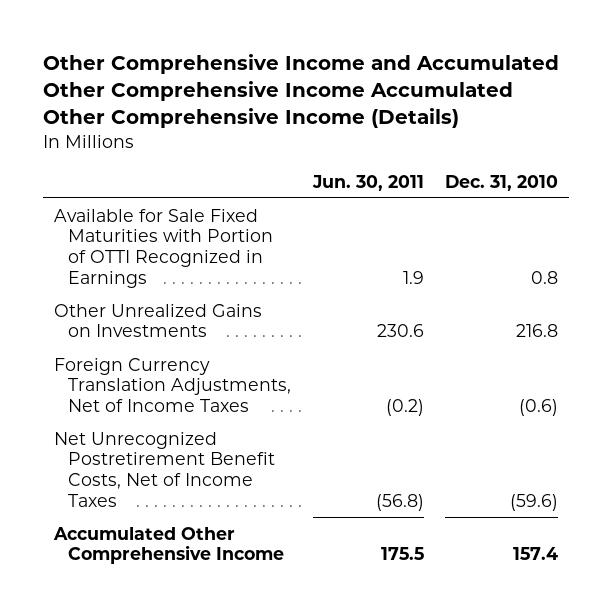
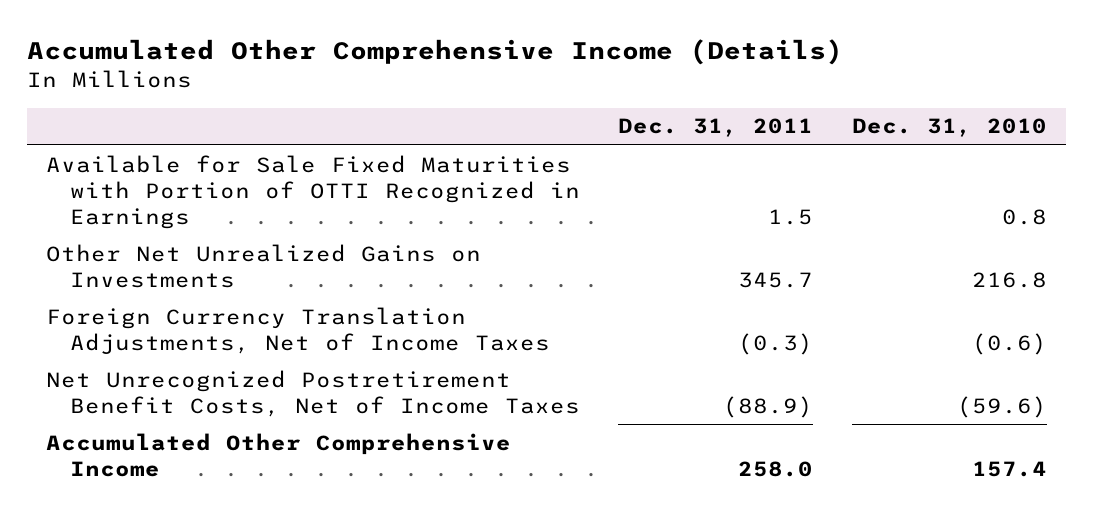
[42,53,559,129] Other Comprehensive Income and Accumulated Other Comprehensive Income Accumulated Other Comprehensive Income (Details) -> [27,39,844,66] Accumulated Other Comprehensive Income (Details)
[311,174,424,191] Jun. 30, 2011 -> none
none -> [618,118,814,138] Dec. 31, 2011
[53,303,262,338] Other Unrealized Gains on Investments -> [46,243,482,288] Other Net Unrealized Gains on Investments

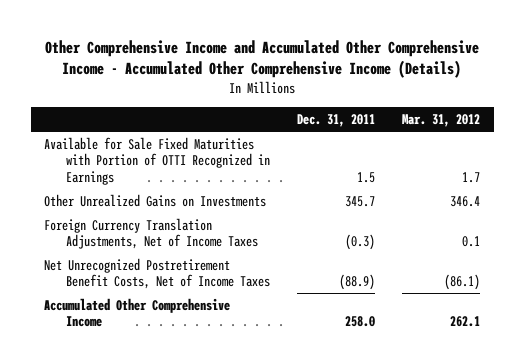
[27,39,844,66] Accumulated Other Comprehensive Income (Details) -> [45,39,480,79] Other Comprehensive Income and Accumulated Other Comprehensive Income - Accumulated Other Comprehensive Income (Details)
[851,118,1047,138] Dec. 31, 2010 -> none
none -> [402,114,481,128] Mar. 31, 2012
[46,243,482,288] Other Net Unrealized Gains on Investments -> [44,193,267,207] Other Unrealized Gains on Investments

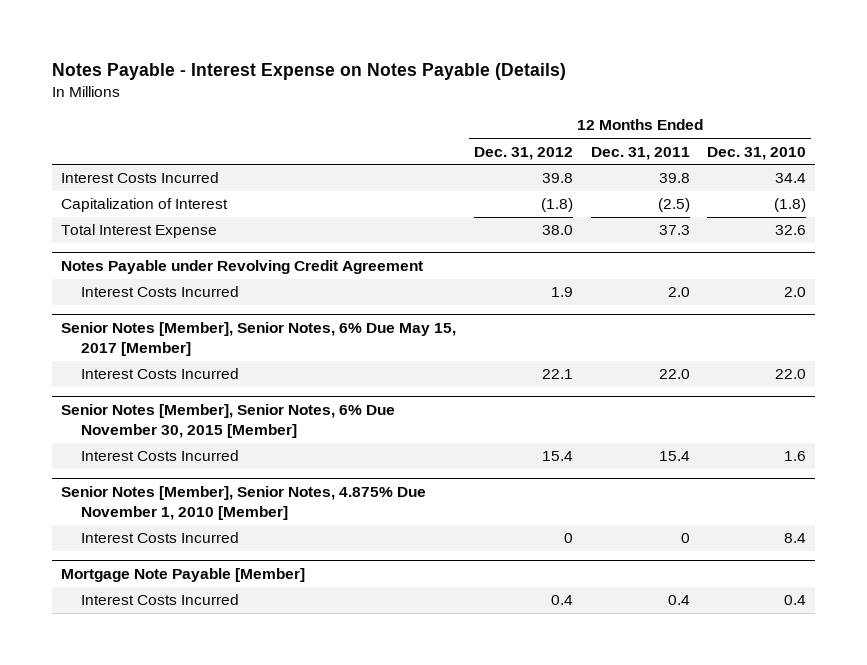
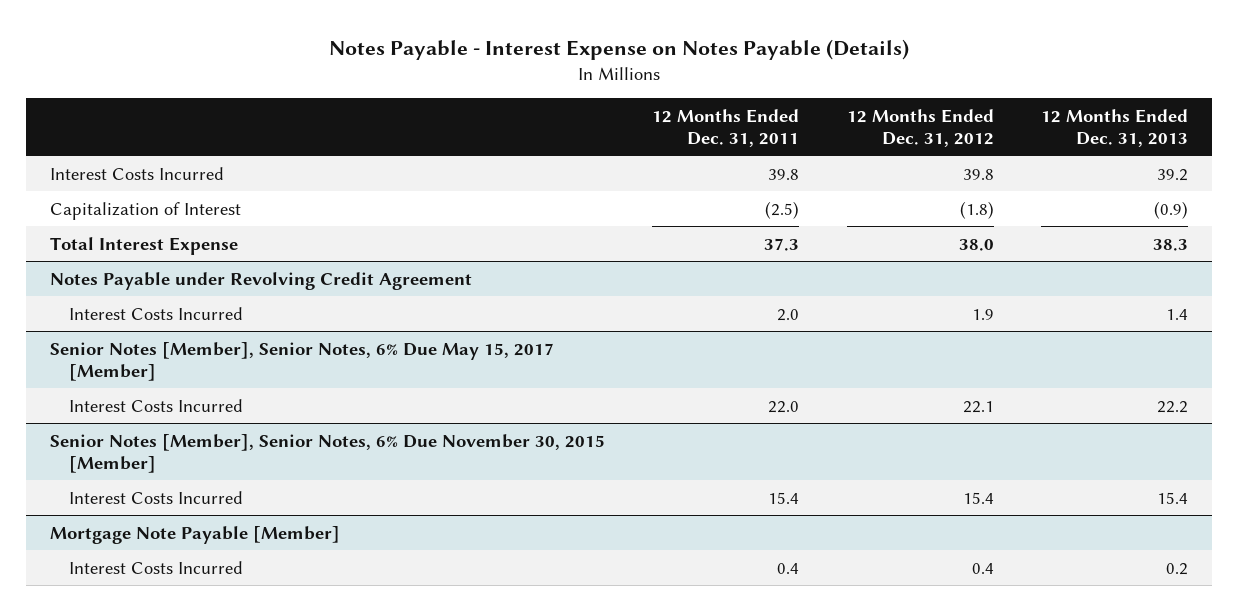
[707,146,807,160] Dec. 31, 2010 -> none
none -> [1041,108,1189,147] 12 Months Ended Dec. 31, 2013
[60,486,426,520] Senior Notes [Member], Senior Notes, 4.875% Due November 1, 2010 [Member] -> none
[80,532,239,544] Interest Costs Incurred -> none

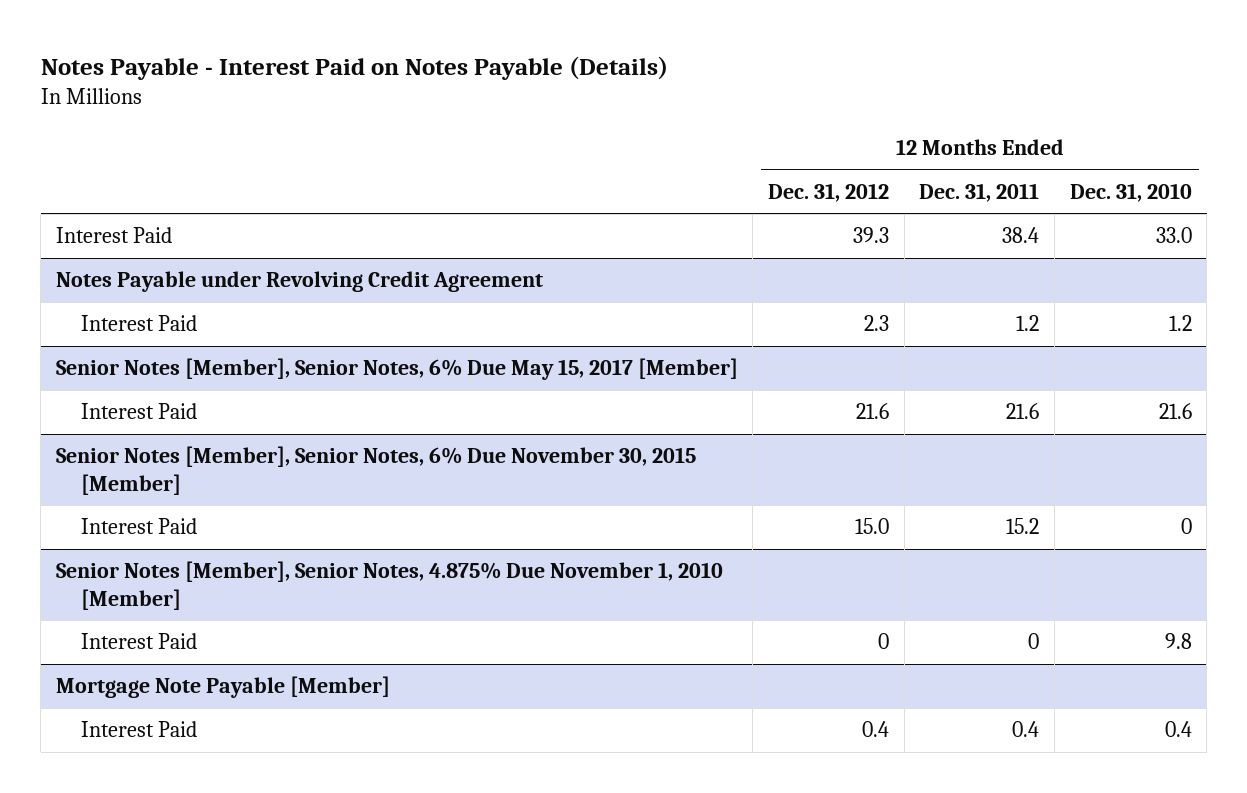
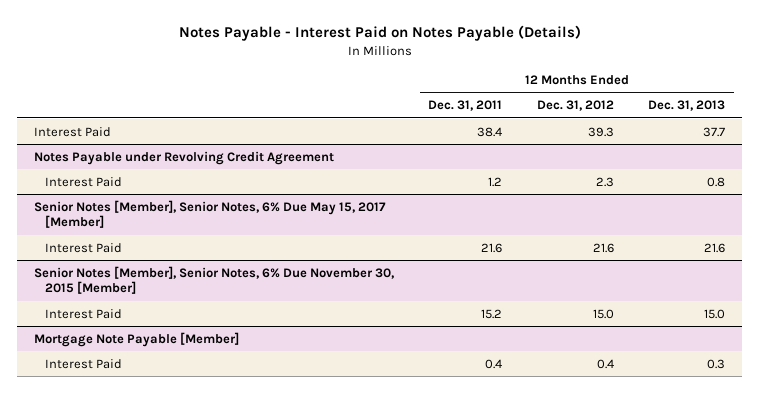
[1069,182,1192,202] Dec. 31, 2010 -> none
none -> [648,100,726,112] Dec. 31, 2013
[55,561,723,610] Senior Notes [Member], Senior Notes, 4.875% Due November 1, 2010 [Member] -> none
[80,633,197,650] Interest Paid -> none

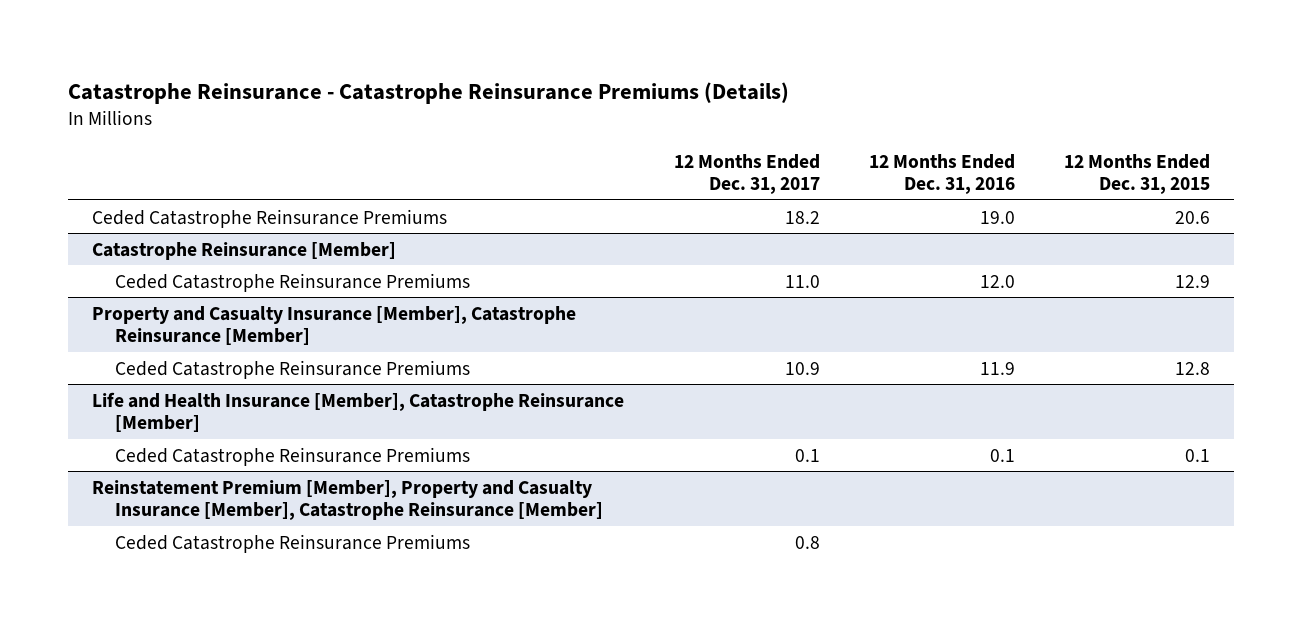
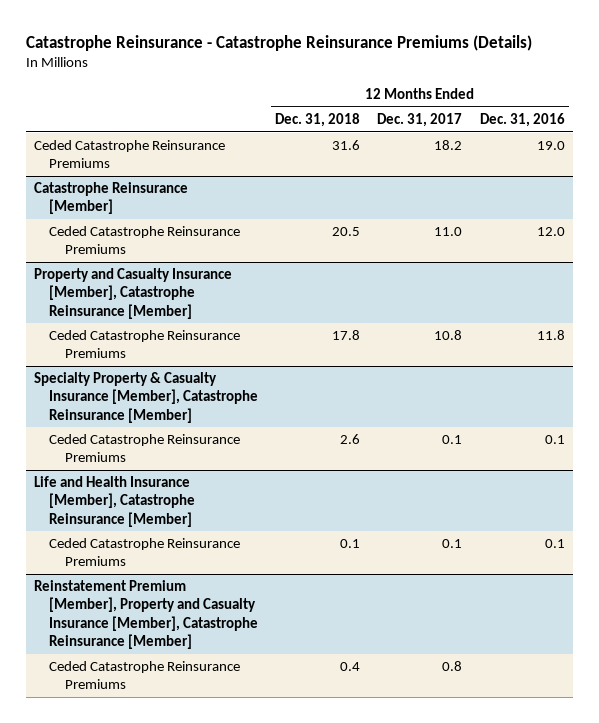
[1063,153,1210,195] 12 Months Ended Dec. 31, 2015 -> none
none -> [275,113,361,128] Dec. 31, 2018
[784,361,820,375] 10.9 -> [434,330,463,341] 10.8
[979,361,1015,375] 11.9 -> [536,330,565,341] 11.8
none -> [34,372,259,423] Specialty Property & Casualty Insurance [Member], Catastrophe Reinsurance [Member]
none -> [49,434,241,463] Ceded Catastrophe Reinsurance Premiums

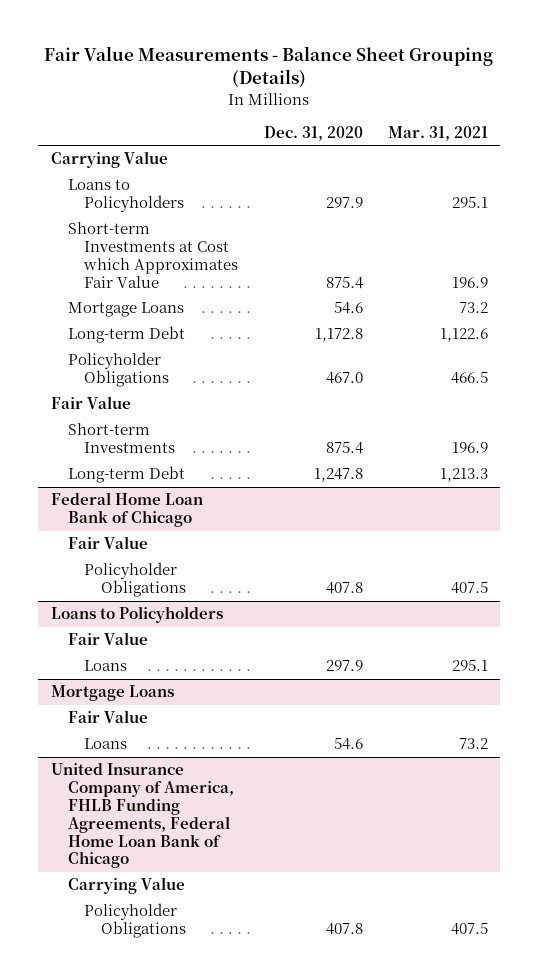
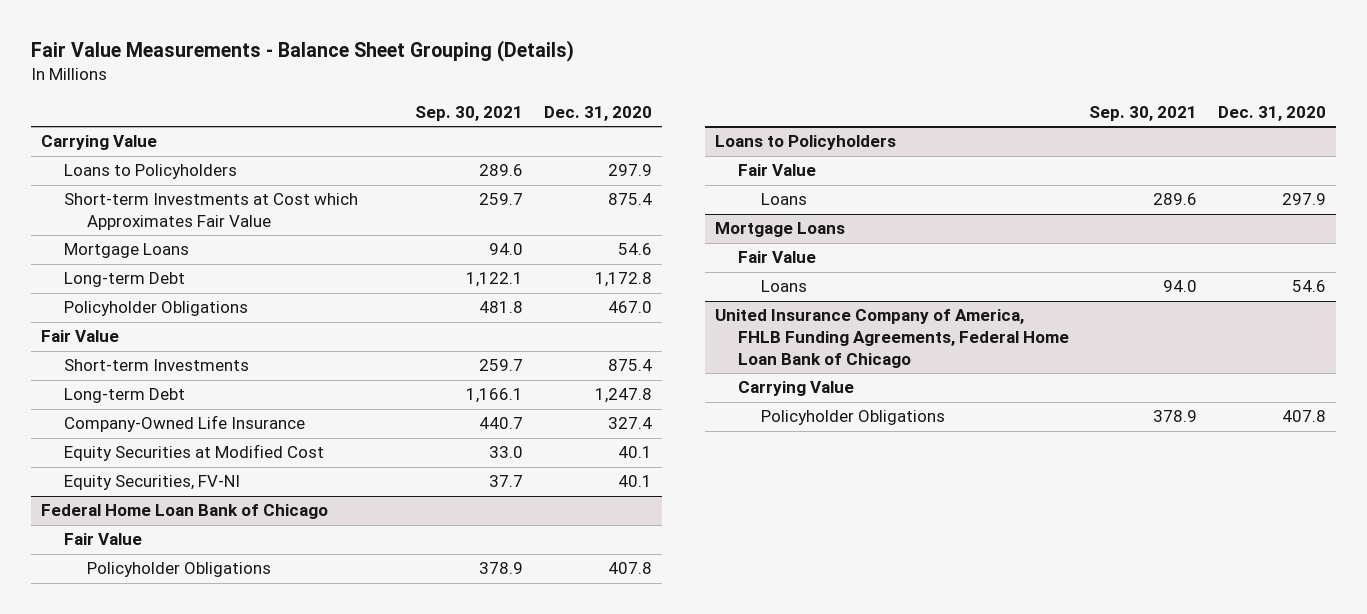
[387,125,488,141] Mar. 31, 2021 -> none
none -> [415,106,524,122] Sep. 30, 2021
none -> [63,415,305,433] Company-Owned Life Insurance
none -> [63,444,324,462] Equity Securities at Modified Cost
none -> [63,475,240,491] Equity Securities, FV-NI

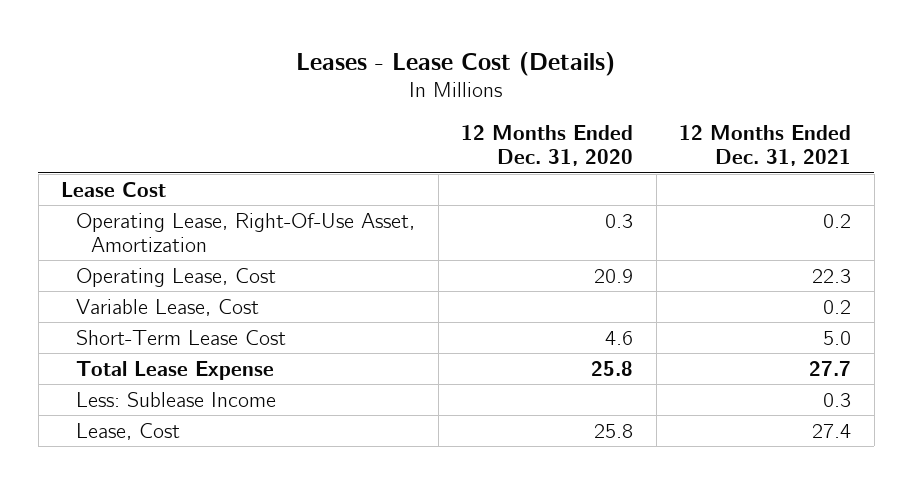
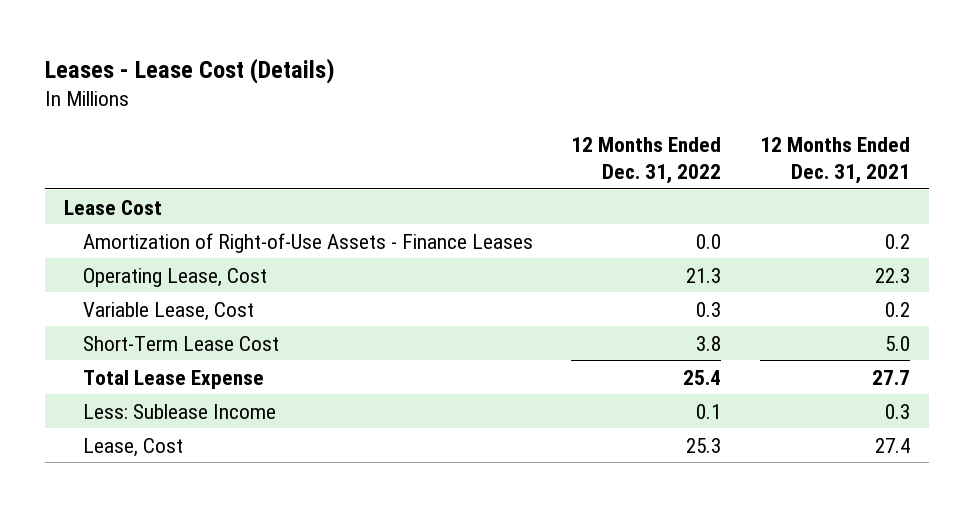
[461,125,634,167] 12 Months Ended Dec. 31, 2020 -> none
none -> [571,136,722,185] 12 Months Ended Dec. 31, 2022
[76,212,416,252] Operating Lease, Right-Of-Use Asset, Amortization -> [82,232,533,253] Amortization of Right-of-Use Assets - Finance Leases

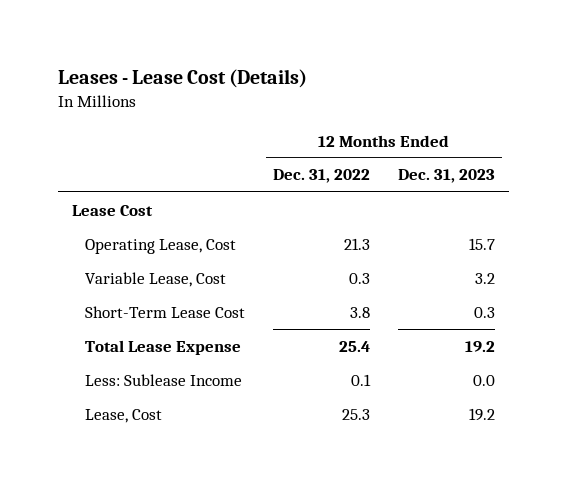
[759,136,910,185] 12 Months Ended Dec. 31, 2021 -> none
none -> [397,169,495,184] Dec. 31, 2023
[82,232,533,253] Amortization of Right-of-Use Assets - Finance Leases -> none

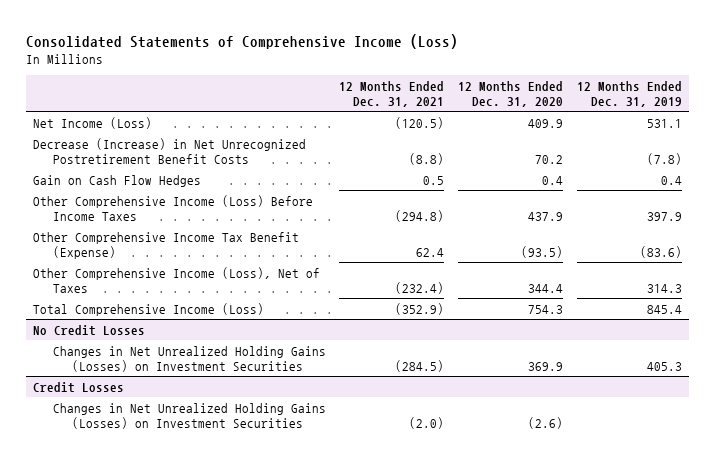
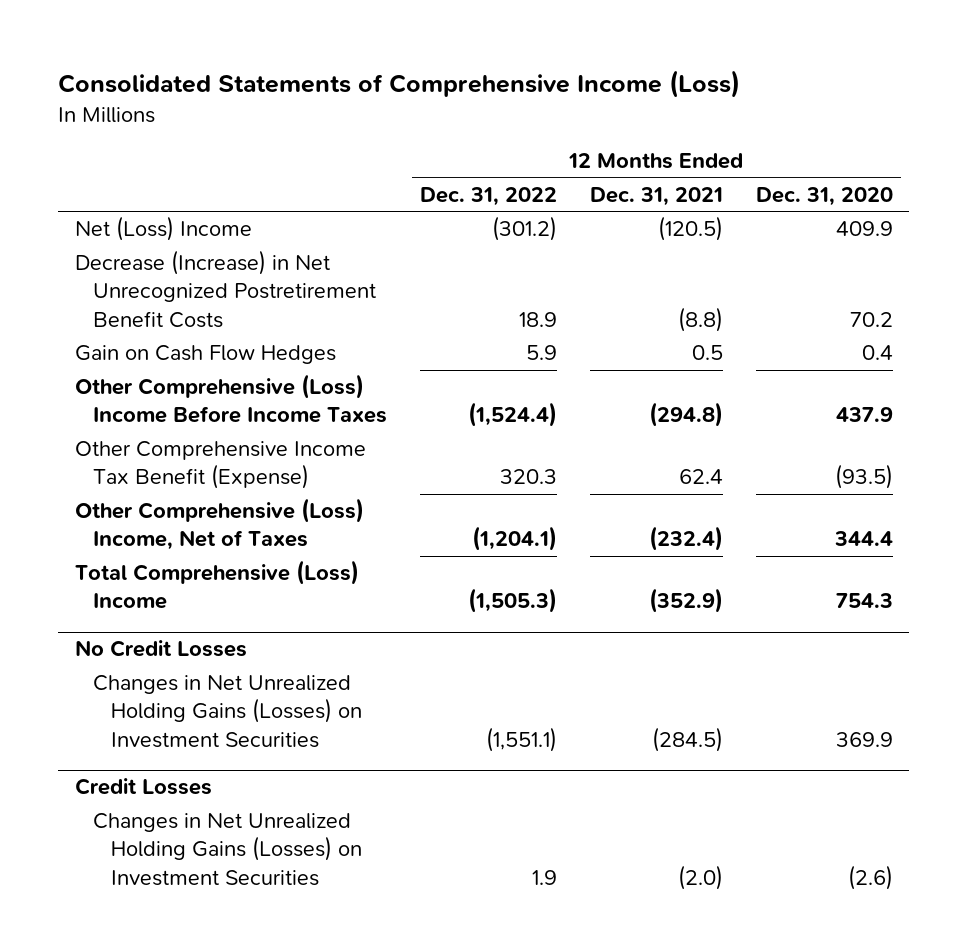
[576,80,682,107] 12 Months Ended Dec. 31, 2019 -> none
none -> [419,186,557,206] Dec. 31, 2022
[33,116,153,129] Net Income (Loss) -> [74,216,252,242] Net (Loss) Income
[33,194,314,221] Other Comprehensive Income (Loss) Before Income Taxes -> [74,374,388,424] Other Comprehensive (Loss) Income Before Income Taxes
[33,266,321,293] Other Comprehensive Income (Loss), Net of Taxes -> [74,498,364,551] Other Comprehensive (Loss) Income, Net of Taxes
[33,302,265,316] Total Comprehensive Income (Loss) -> [74,560,359,610] Total Comprehensive (Loss) Income

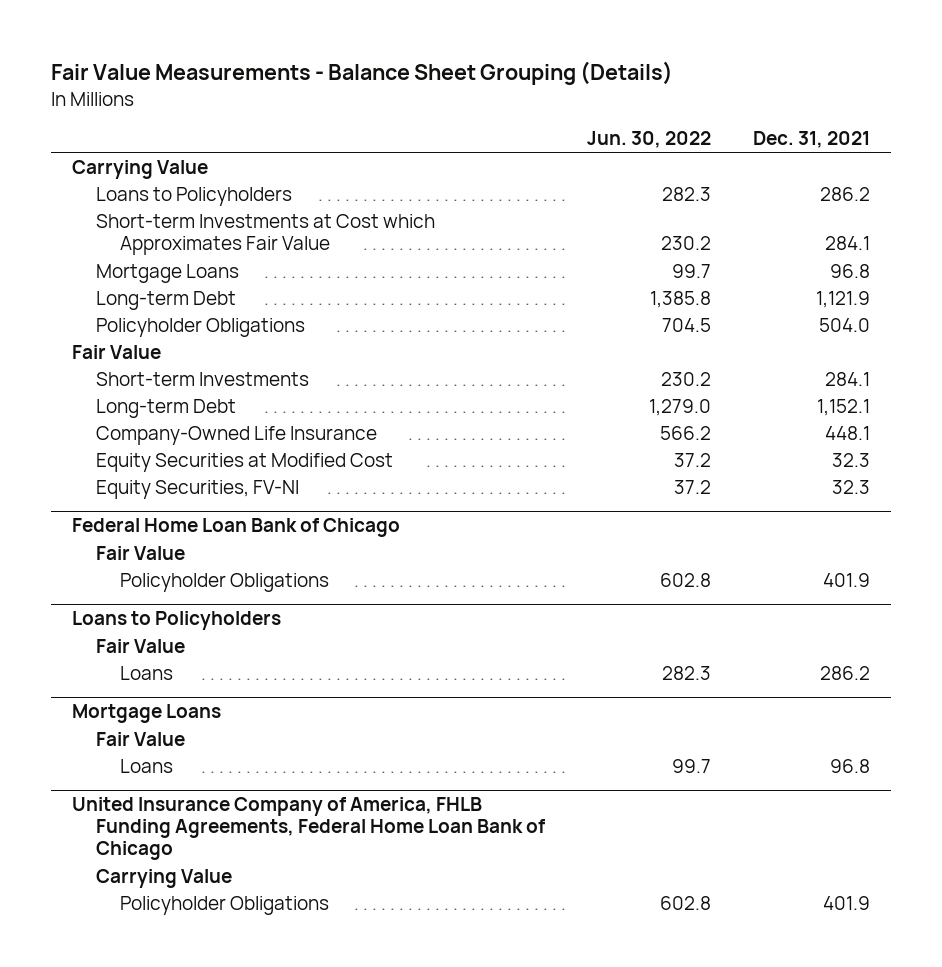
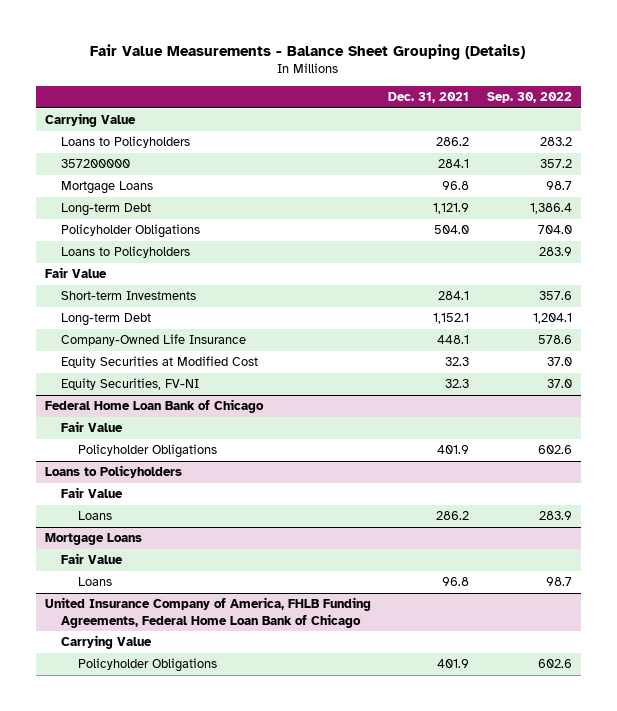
[586,131,711,149] Jun. 30, 2022 -> none
none -> [486,92,572,104] Sep. 30, 2022
[95,213,435,255] Short-term Investments at Cost which Approximates Fair Value -> [61,159,131,169] 357200000
none -> [61,246,191,259] Loans to Policyholders

